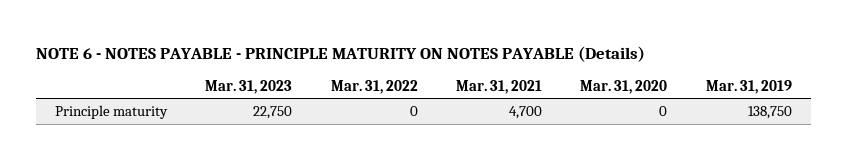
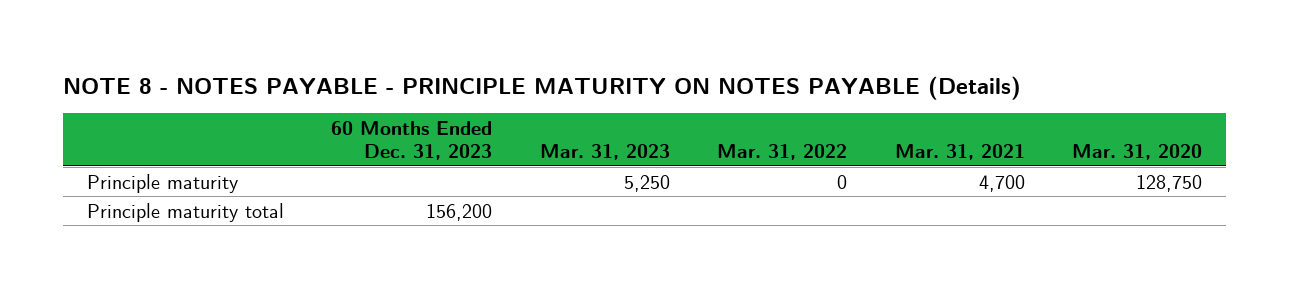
[35,45,645,62] NOTE 6 - NOTES PAYABLE - PRINCIPLE MATURITY ON NOTES PAYABLE (Details) -> [63,75,1022,100] NOTE 8 - NOTES PAYABLE - PRINCIPLE MATURITY ON NOTES PAYABLE (Details)
[705,80,792,95] Mar. 31, 2019 -> none
none -> [331,120,493,160] 60 Months Ended Dec. 31, 2023
[253,106,293,120] 22,750 -> [623,174,670,192] 5,250
[659,106,668,117] 0 -> [1136,174,1203,192] 128,750
none -> [86,202,284,222] Principle maturity total

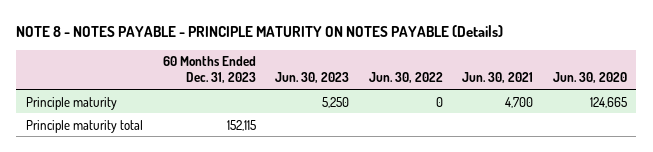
[539,143,670,160] Mar. 31, 2023 -> none
[717,143,848,160] Mar. 31, 2022 -> none
[894,143,1025,160] Mar. 31, 2021 -> none
[1072,143,1203,160] Mar. 31, 2020 -> none
none -> [275,72,350,84] Jun. 30, 2023
none -> [368,72,443,84] Jun. 30, 2022
none -> [462,72,534,84] Jun. 30, 2021
none -> [552,72,627,84] Jun. 30, 2020
[426,203,493,221] 156,200 -> [226,119,256,131] 152,115

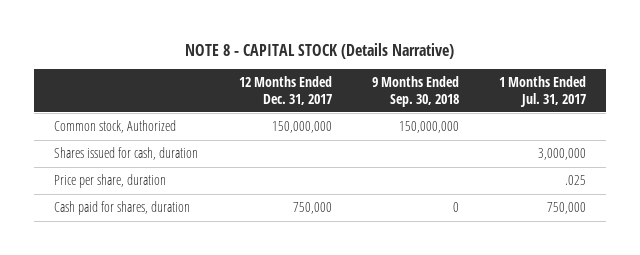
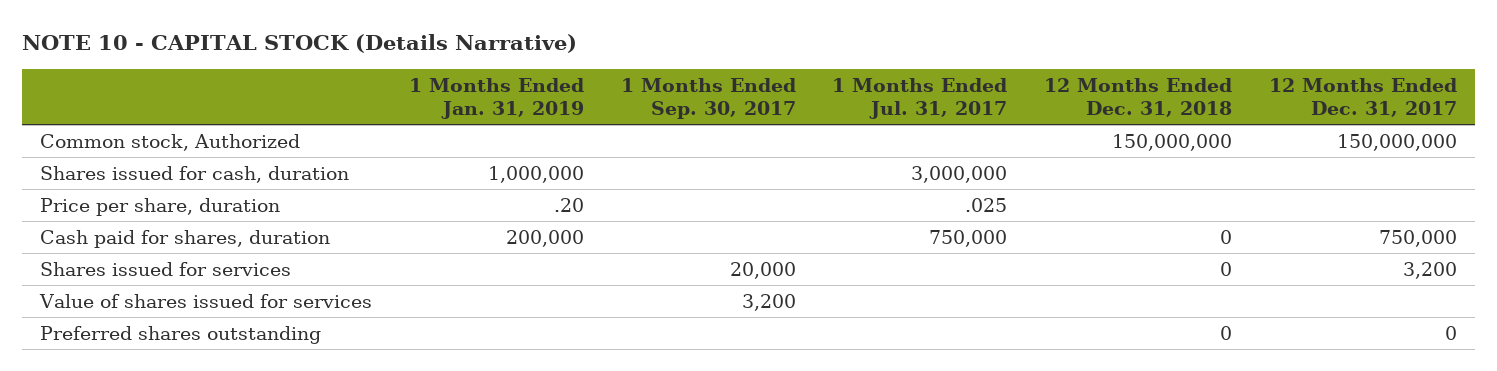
[185,42,455,59] NOTE 8 - CAPITAL STOCK (Details Narrative) -> [21,34,577,54] NOTE 10 - CAPITAL STOCK (Details Narrative)
[371,76,459,107] 9 Months Ended Sep. 30, 2018 -> none
none -> [408,77,584,119] 1 Months Ended Jan. 31, 2019
none -> [620,77,796,119] 1 Months Ended Sep. 30, 2017
none -> [1044,77,1233,117] 12 Months Ended Dec. 31, 2018
none -> [40,261,292,276] Shares issued for services
none -> [39,293,373,308] Value of shares issued for services
none -> [40,325,322,344] Preferred shares outstanding

